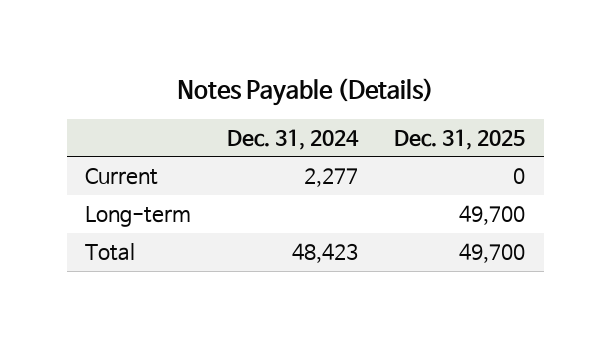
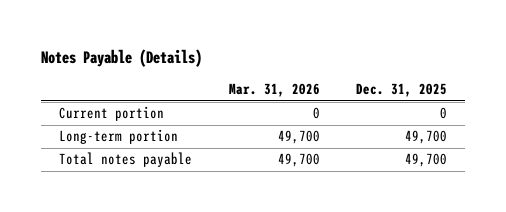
[227,128,360,150] Dec. 31, 2024 -> none
none -> [228,83,320,98] Mar. 31, 2026
[85,168,159,186] Current -> [59,106,165,122] Current portion
[85,206,192,228] Long-term -> [59,129,179,145] Long-term portion
[85,243,136,262] Total -> [59,152,193,168] Total notes payable

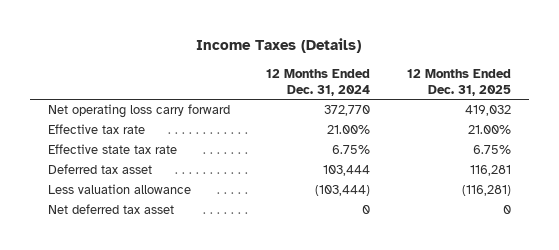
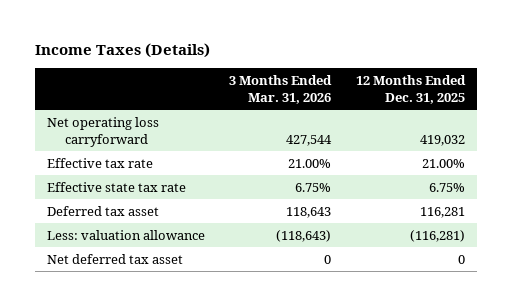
[266,68,371,96] 12 Months Ended Dec. 31, 2024 -> none
none -> [229,75,333,105] 3 Months Ended Mar. 31, 2026
[48,104,231,119] Net operating loss carry forward -> [46,116,159,147] Net operating loss carryforward
[48,184,192,195] Less valuation allowance -> [46,229,205,240] Less: valuation allowance

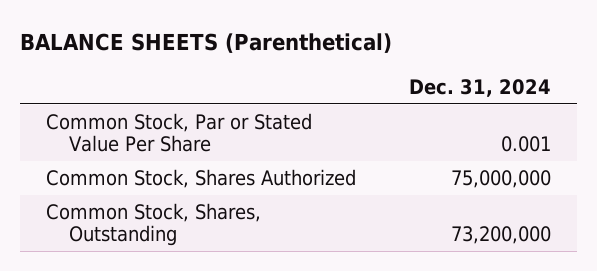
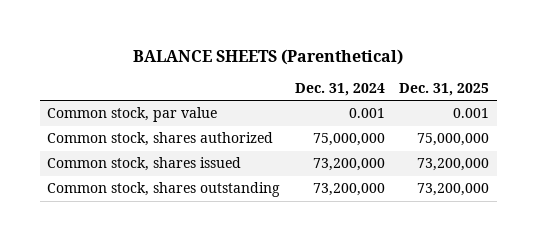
none -> [399,82,490,96] Dec. 31, 2025
[46,113,313,153] Common Stock, Par or Stated Value Per Share -> [47,107,218,123] Common stock, par value
[46,169,357,189] Common Stock, Shares Authorized -> [47,132,274,147] Common stock, shares authorized
none -> [47,157,242,172] Common stock, shares issued
[46,203,262,247] Common Stock, Shares, Outstanding -> [47,182,281,198] Common stock, shares outstanding

